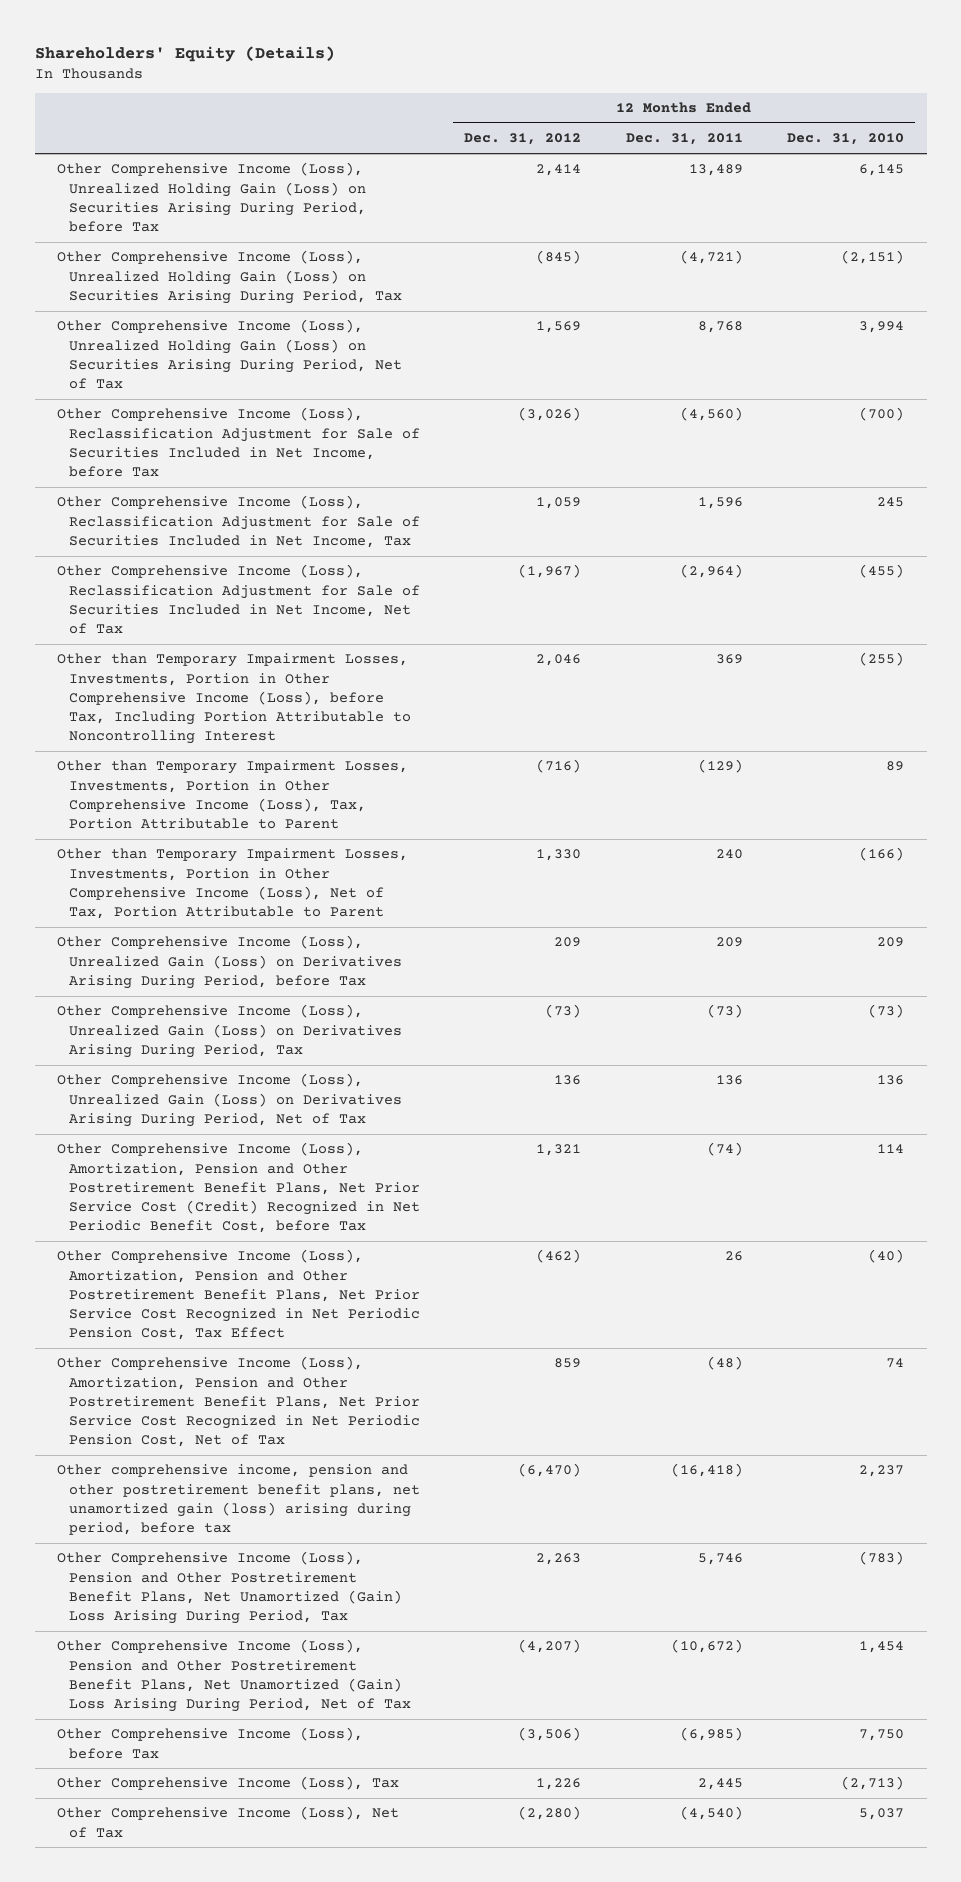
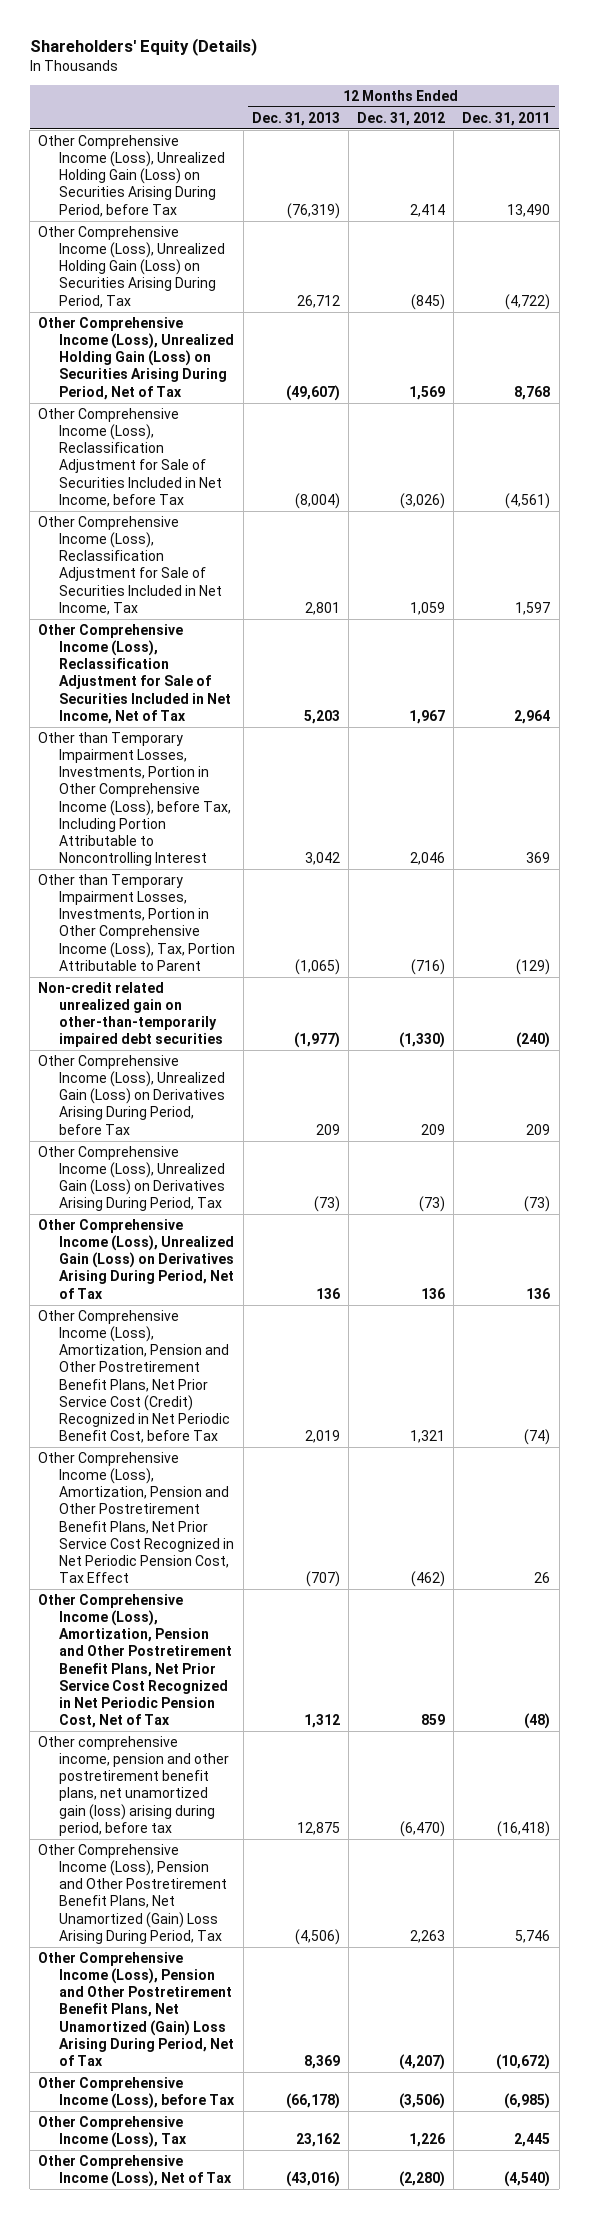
[787,133,905,146] Dec. 31, 2010 -> none
none -> [252,111,341,126] Dec. 31, 2013
[688,164,743,177] 13,489 -> [507,203,551,217] 13,490
[679,250,743,265] (4,721) -> [505,293,551,310] (4,722)
[679,407,743,422] (4,560) -> [505,492,551,509] (4,561)
[697,497,743,510] 1,596 -> [515,601,551,615] 1,597
[518,564,582,579] (1,967) -> [409,709,446,724] 1,967
[679,564,743,579] (2,964) -> [514,709,551,724] 2,964
[56,848,408,919] Other than Temporary Impairment Losses, Investments, Portion in Other Comprehensive Income (Loss), Net of Tax, Portion Attributable to Parent -> none
none -> [38,981,223,1048] Non-credit related unrealized gain on other-than-temporarily impaired debt securities

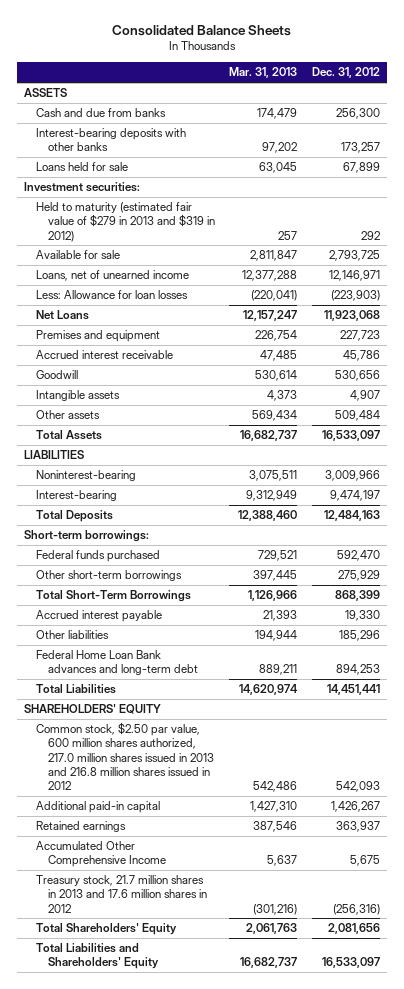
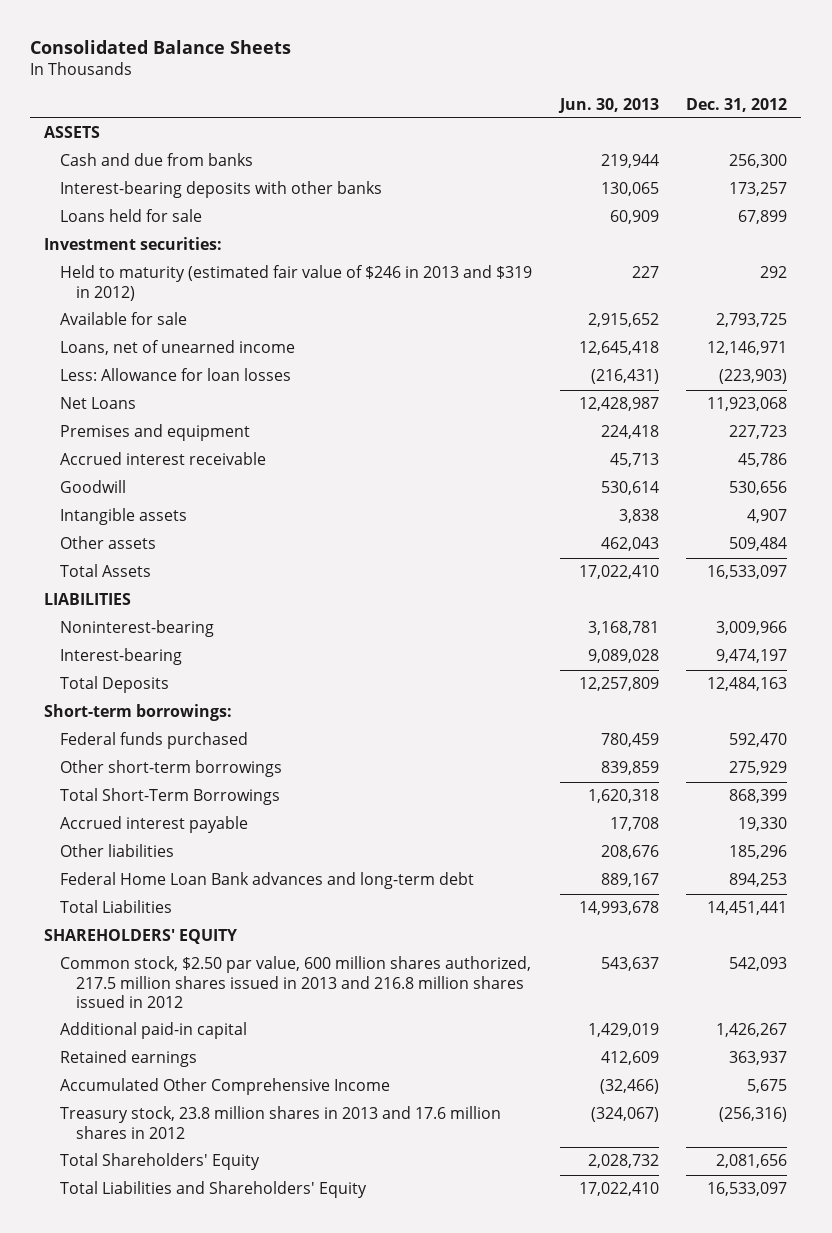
[229,67,298,79] Mar. 31, 2013 -> none
none -> [557,97,659,113] Jun. 30, 2013
[35,202,215,242] Held to maturity (estimated fair value of $279 in 2013 and $319 in 2012) -> [60,265,533,301] Held to maturity (estimated fair value of $246 in 2013 and $319 in 2012)
[35,722,214,790] Common stock, $2.50 par value, 600 million shares authorized, 217.0 million shares issued in 2013 and 216.8 million shares issued in 2012 -> [60,956,532,1008] Common stock, $2.50 par value, 600 million shares authorized, 217.5 million shares issued in 2013 and 216.8 million shares issued in 2012
[35,875,207,913] Treasury stock, 21.7 million shares in 2013 and 17.6 million shares in 2012 -> [60,1106,502,1139] Treasury stock, 23.8 million shares in 2013 and 17.6 million shares in 2012

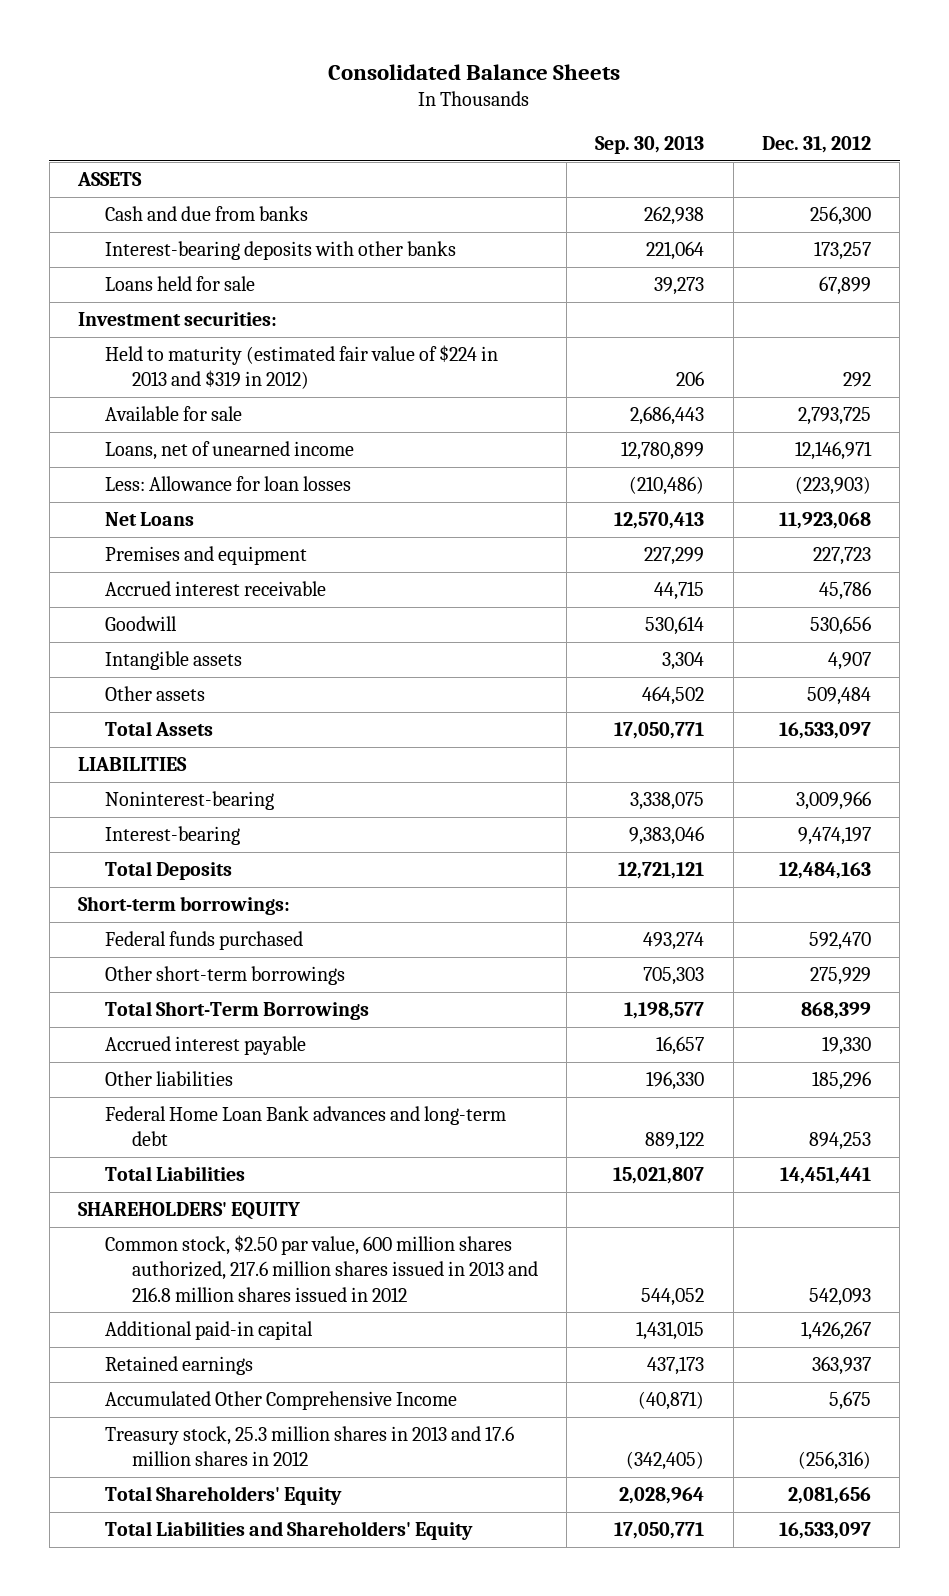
[557,97,659,113] Jun. 30, 2013 -> none
none -> [595,136,705,155] Sep. 30, 2013
[60,265,533,301] Held to maturity (estimated fair value of $246 in 2013 and $319 in 2012) -> [104,344,498,390] Held to maturity (estimated fair value of $224 in 2013 and $319 in 2012)
[60,956,532,1008] Common stock, $2.50 par value, 600 million shares authorized, 217.5 million shares issued in 2013 and 216.8 million shares issued in 2012 -> [104,1234,538,1302] Common stock, $2.50 par value, 600 million shares authorized, 217.6 million shares issued in 2013 and 216.8 million shares issued in 2012
[60,1106,502,1139] Treasury stock, 23.8 million shares in 2013 and 17.6 million shares in 2012 -> [104,1425,514,1467] Treasury stock, 25.3 million shares in 2013 and 17.6 million shares in 2012

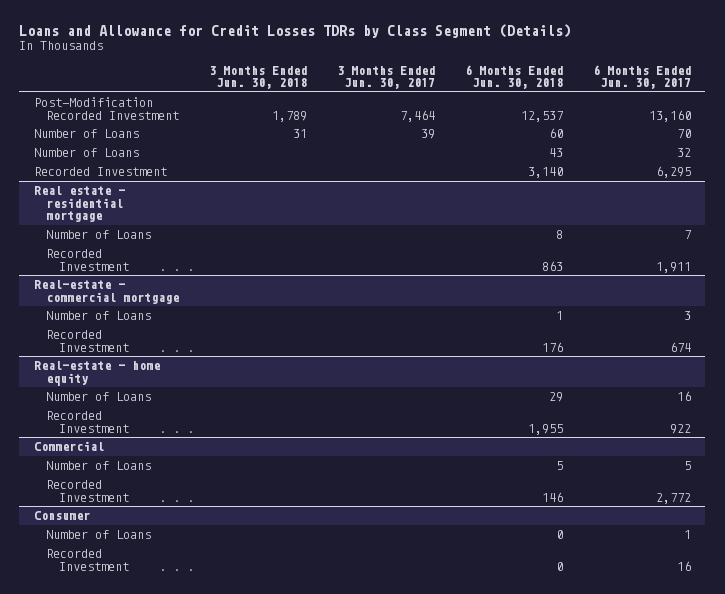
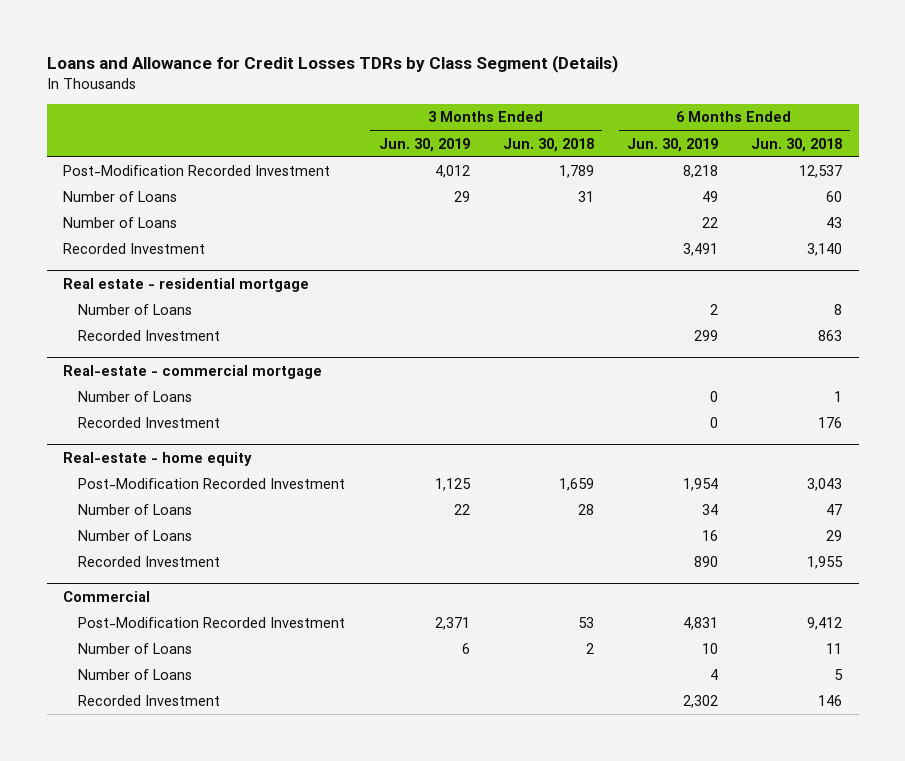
[336,65,435,90] 3 Months Ended Jun. 30, 2017 -> none
[592,64,691,90] 6 Months Ended Jun. 30, 2017 -> none
none -> [378,137,470,152] Jun. 30, 2019
none -> [626,137,718,152] Jun. 30, 2019
none -> [78,478,346,490] Post-Modification Recorded Investment
none -> [78,504,193,516] Number of Loans
none -> [78,617,346,629] Post-Modification Recorded Investment
none -> [78,643,193,655] Number of Loans
[34,511,91,521] Consumer -> none
[46,530,152,540] Number of Loans -> none
[46,549,129,571] Recorded Investment -> none

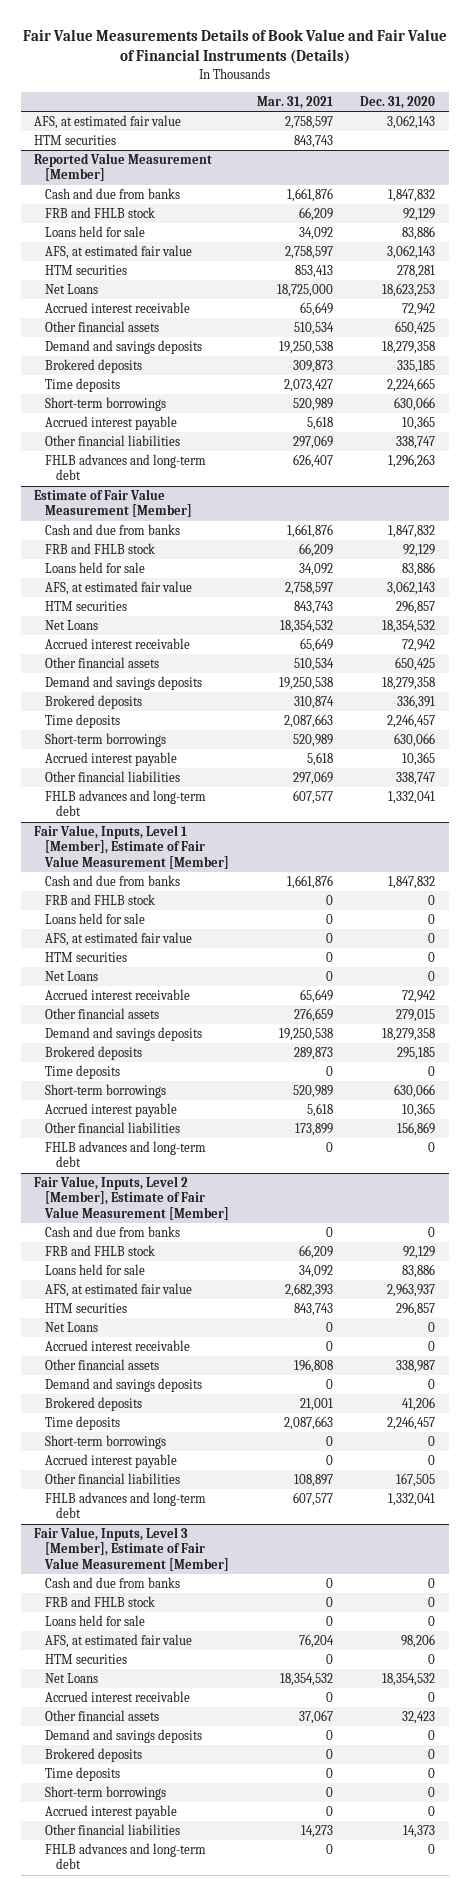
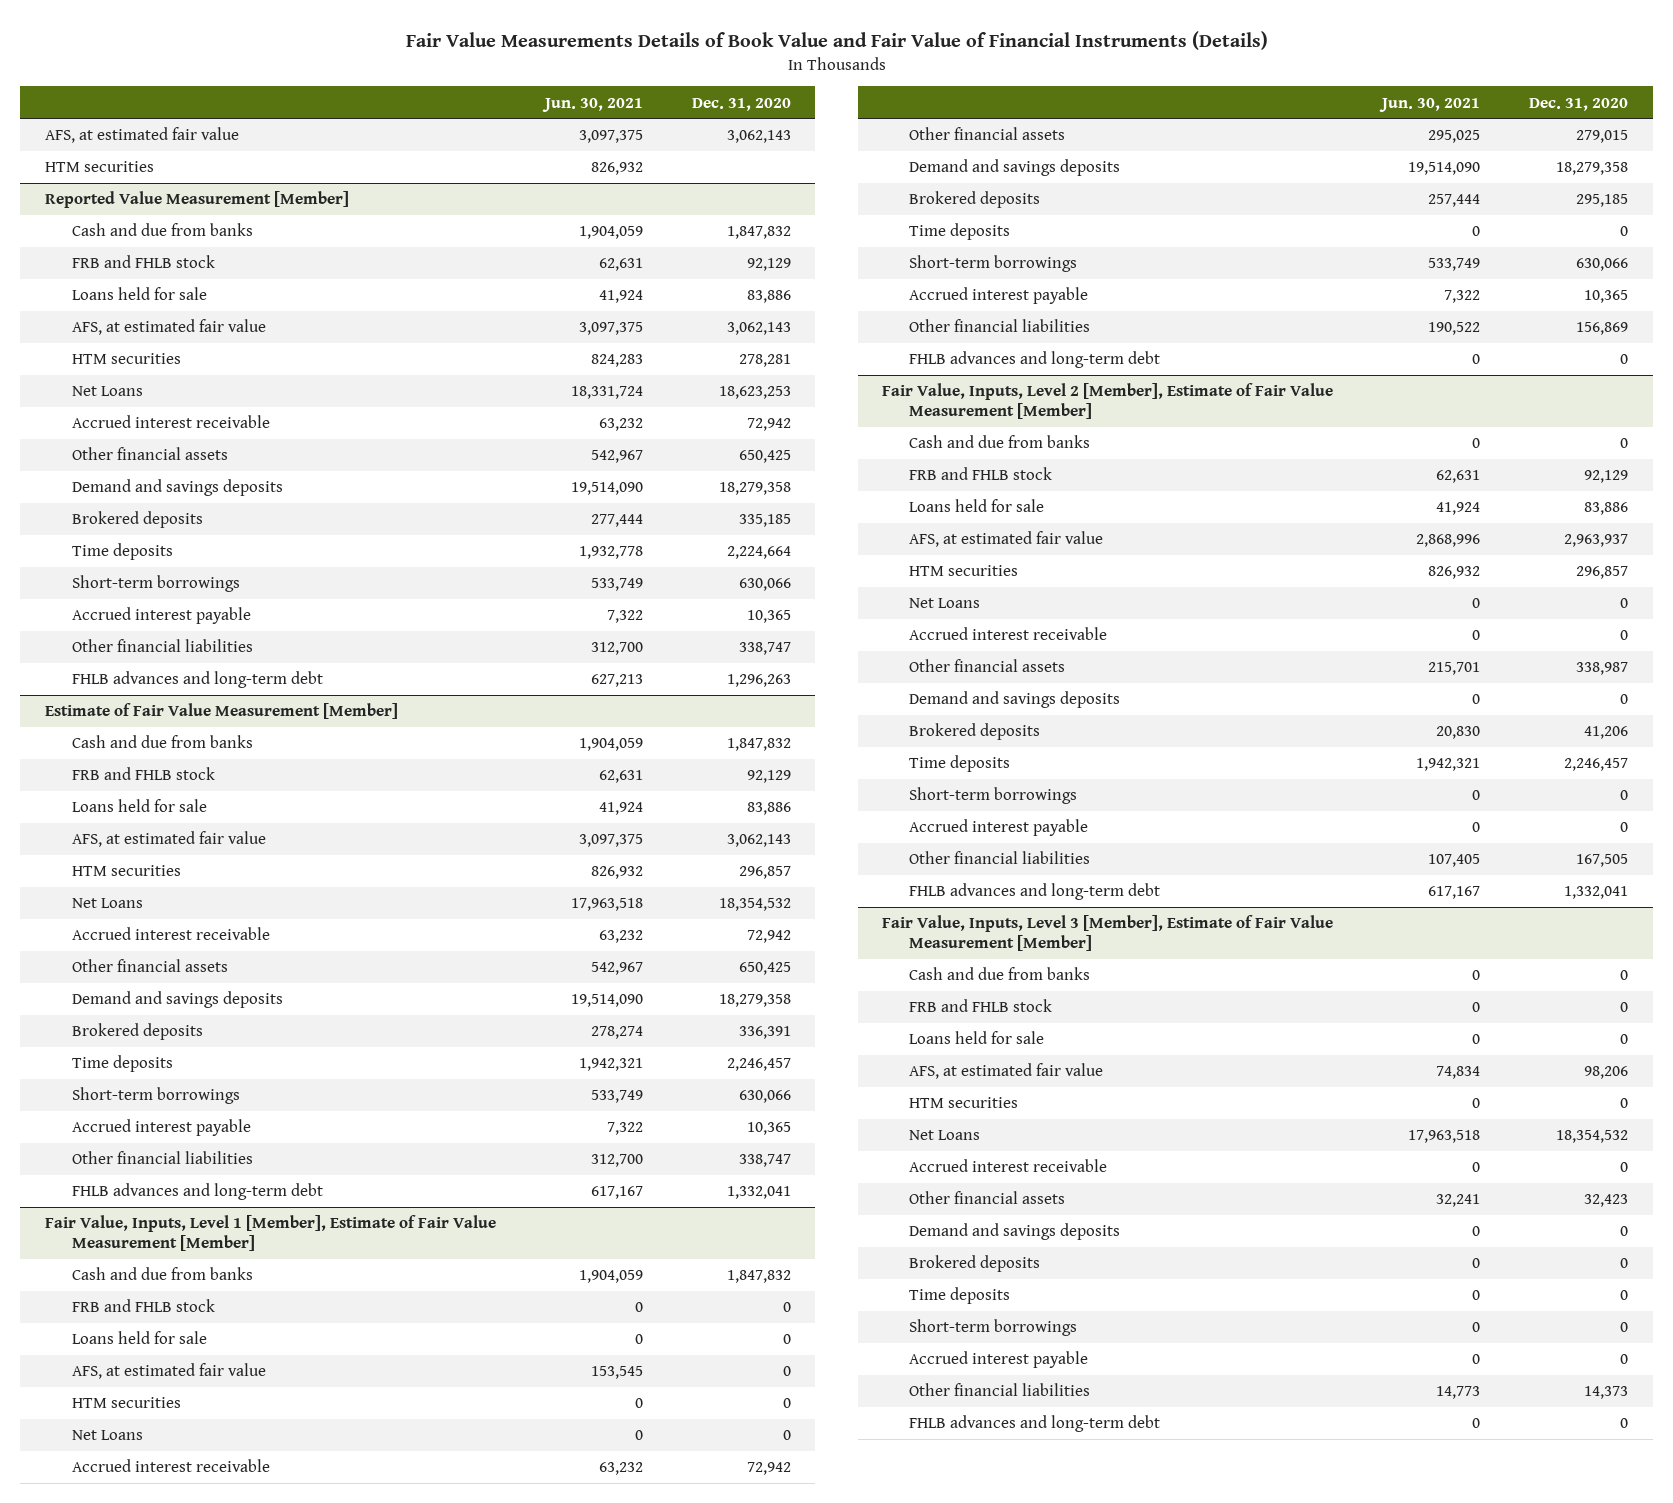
[256,95,333,109] Mar. 31, 2021 -> none
none -> [541,97,643,112] Jun. 30, 2021
[387,378,436,393] 2,224,665 -> [726,546,791,560] 2,224,664

